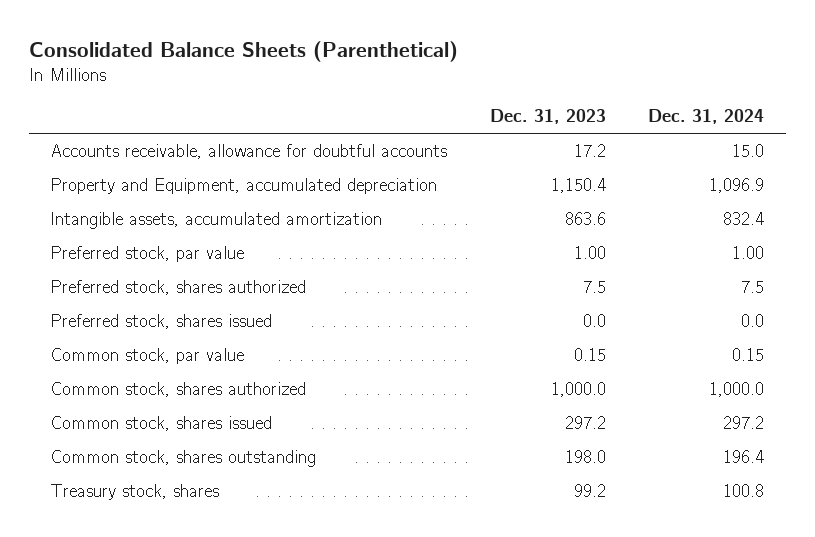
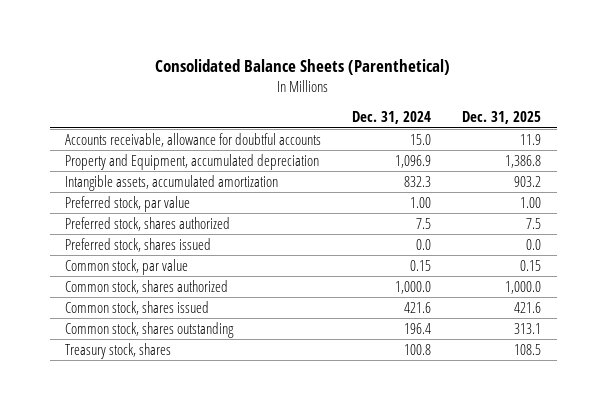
[489,109,606,125] Dec. 31, 2023 -> none
none -> [462,110,542,124] Dec. 31, 2025
[723,212,765,226] 832.4 -> [404,175,432,187] 832.3
[723,416,765,430] 297.2 -> [404,301,432,313] 421.6

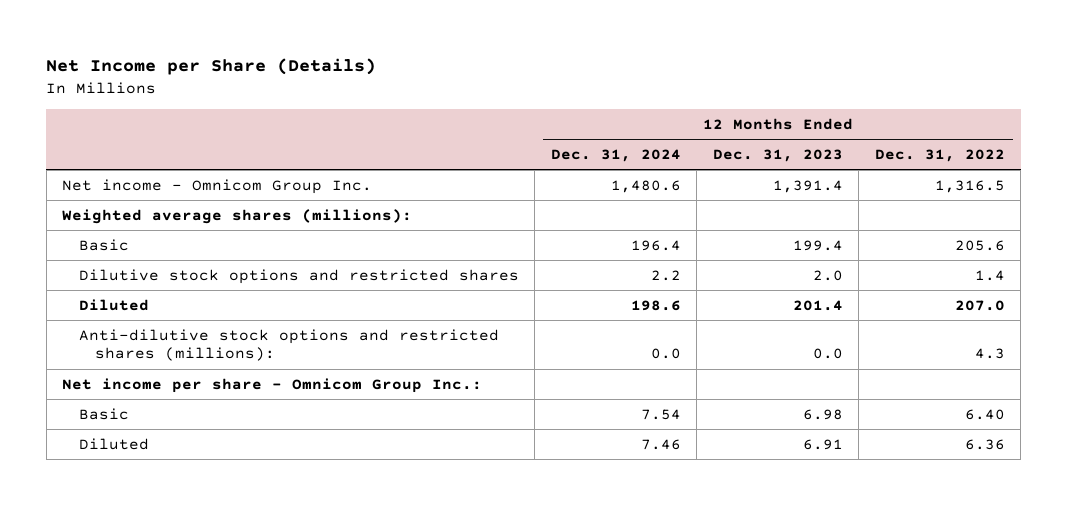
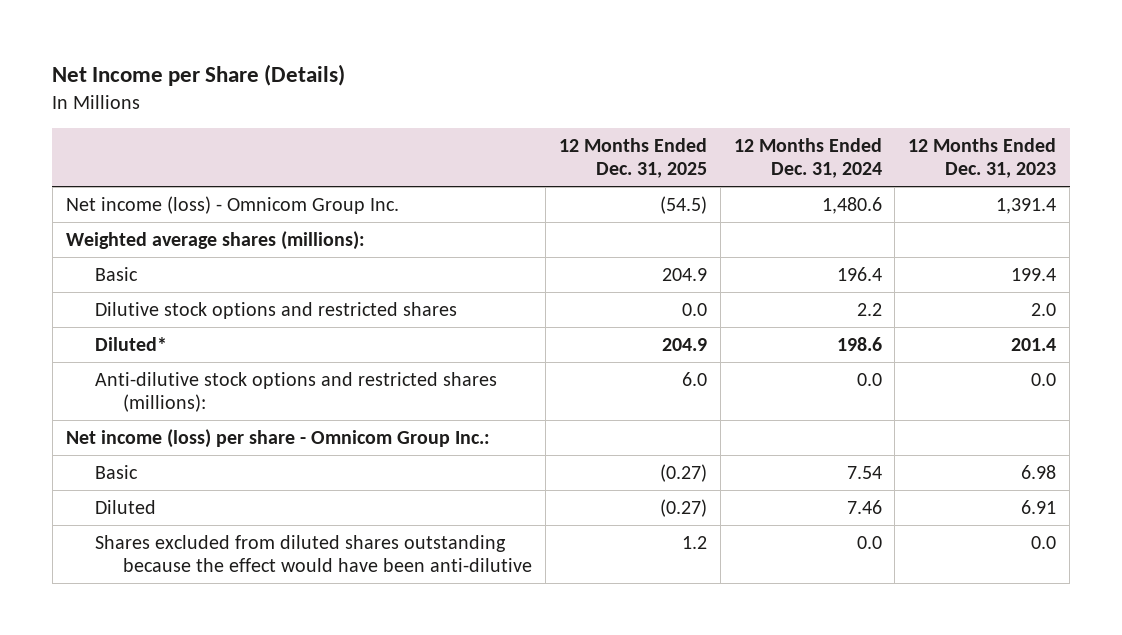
[874,148,1005,162] Dec. 31, 2022 -> none
none -> [559,138,708,178] 12 Months Ended Dec. 31, 2025
[62,178,373,194] Net income - Omnicom Group Inc. -> [65,196,399,215] Net income (loss) - Omnicom Group Inc.
[78,298,149,311] Diluted -> [94,337,167,352] Diluted*
[62,377,483,393] Net income per share - Omnicom Group Inc.: -> [65,429,490,449] Net income (loss) per share - Omnicom Group Inc.:
none -> [94,535,533,572] Shares excluded from diluted shares outstanding because the effect would have been anti-dilutive

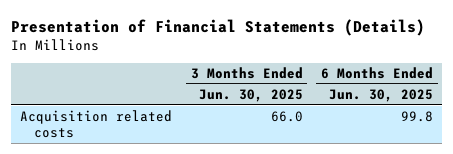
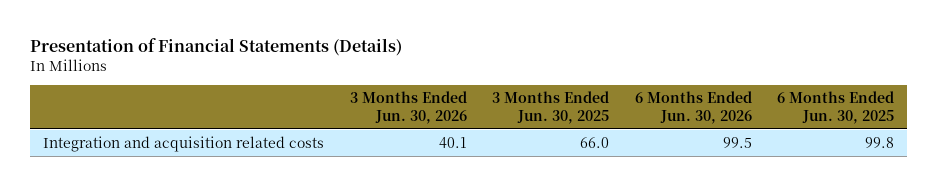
none -> [349,90,467,124] 3 Months Ended Jun. 30, 2026
none -> [634,90,752,124] 6 Months Ended Jun. 30, 2026
[20,110,173,139] Acquisition related costs -> [43,136,325,153] Integration and acquisition related costs

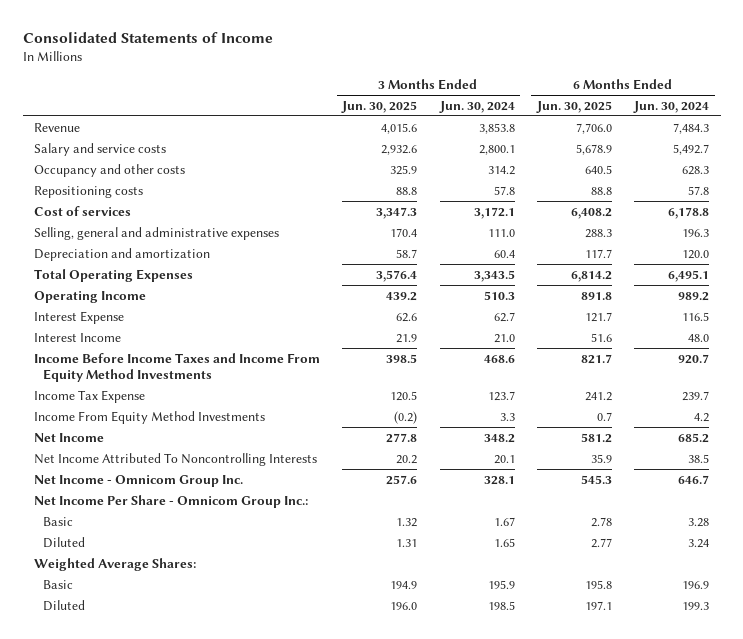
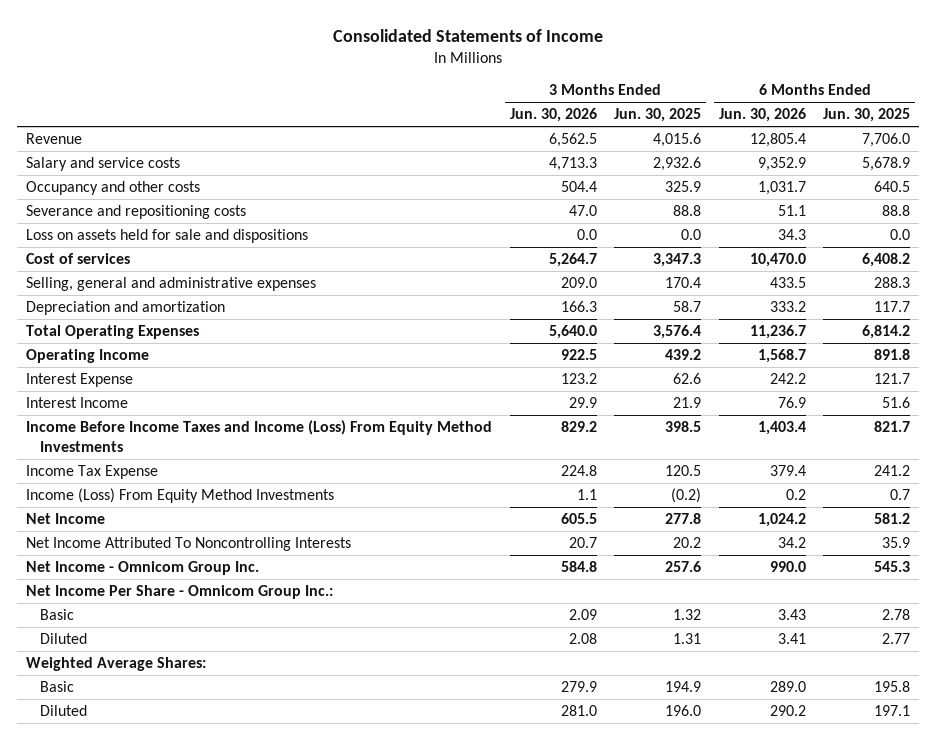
[438,100,515,113] Jun. 30, 2024 -> none
[633,100,710,113] Jun. 30, 2024 -> none
none -> [509,108,597,123] Jun. 30, 2026
none -> [718,108,806,123] Jun. 30, 2026
[33,185,143,198] Repositioning costs -> [26,204,247,219] Severance and repositioning costs
none -> [26,228,309,243] Loss on assets held for sale and dispositions
[33,352,320,383] Income Before Income Taxes and Income From Equity Method Investments -> [26,419,493,452] Income Before Income Taxes and Income (Loss) From Equity Method Investments
[33,410,265,424] Income From Equity Method Investments -> [26,487,335,503] Income (Loss) From Equity Method Investments

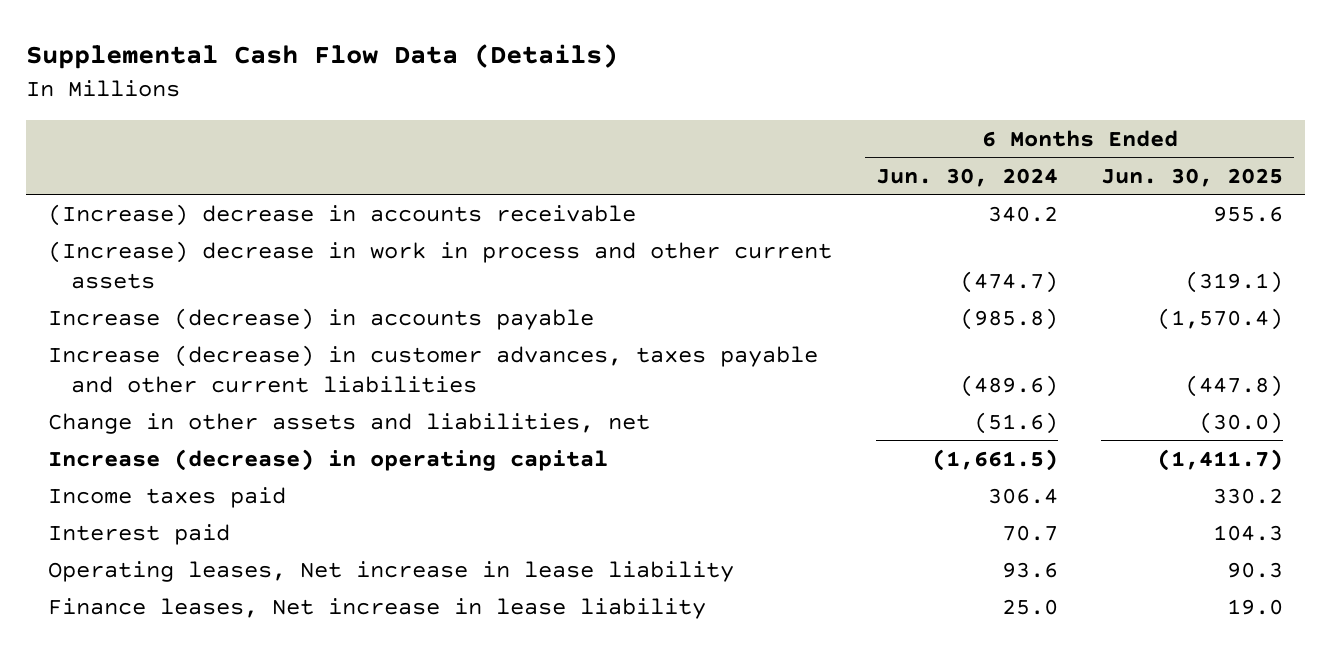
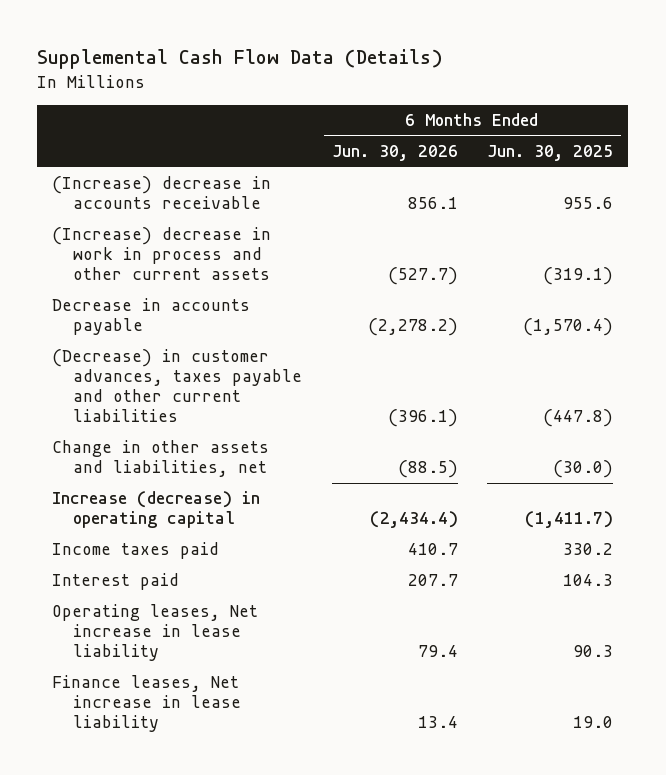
[875,167,1058,187] Jun. 30, 2024 -> none
none -> [331,145,458,162] Jun. 30, 2026
[47,307,594,330] Increase (decrease) in accounts payable -> [52,298,251,336] Decrease in accounts payable
[47,344,818,393] Increase (decrease) in customer advances, taxes payable and other current liabilities -> [52,349,302,423] (Decrease) in customer advances, taxes payable and other current liabilities

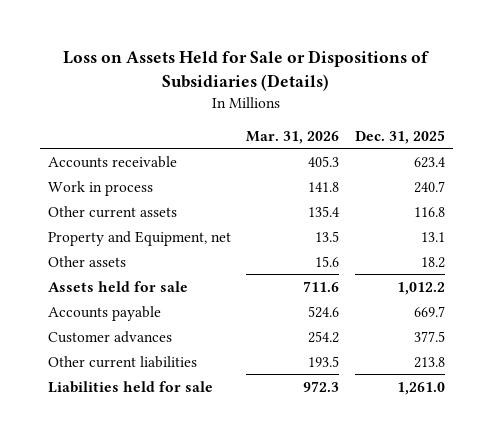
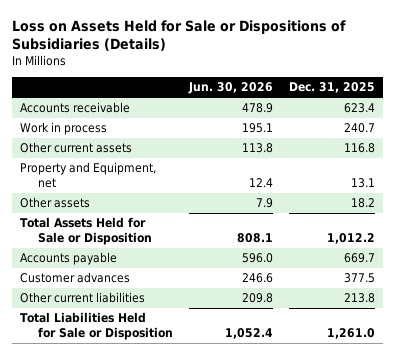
[246,130,340,144] Mar. 31, 2026 -> none
none -> [187,82,273,95] Jun. 30, 2026
[47,280,188,292] Assets held for sale -> [20,217,153,246] Total Assets Held for Sale or Disposition
[47,380,213,393] Liabilities held for sale -> [20,312,174,341] Total Liabilities Held for Sale or Disposition

